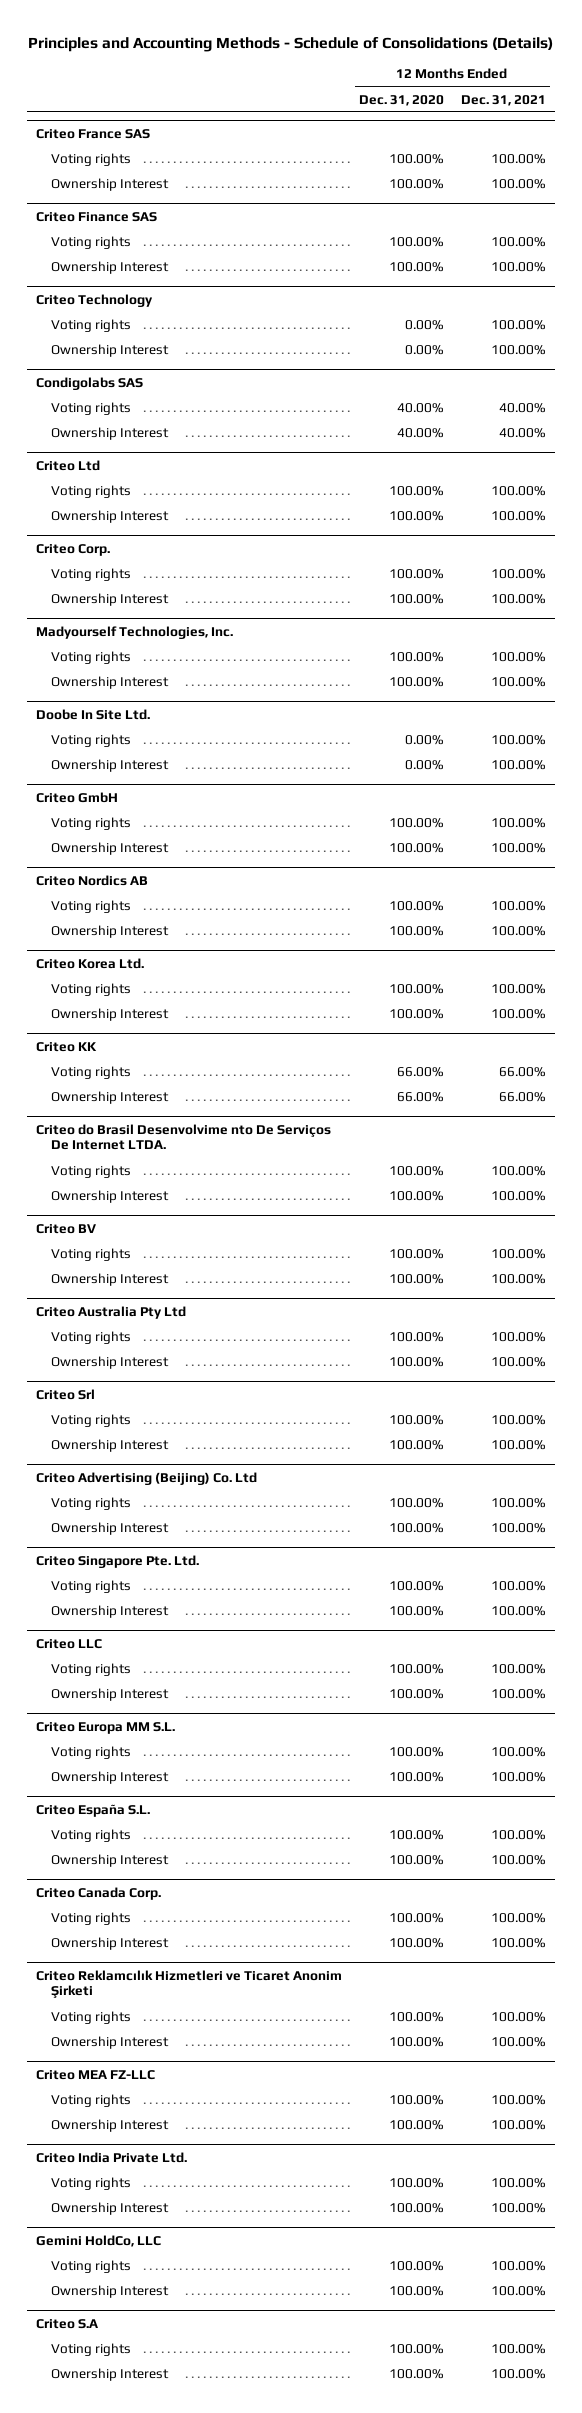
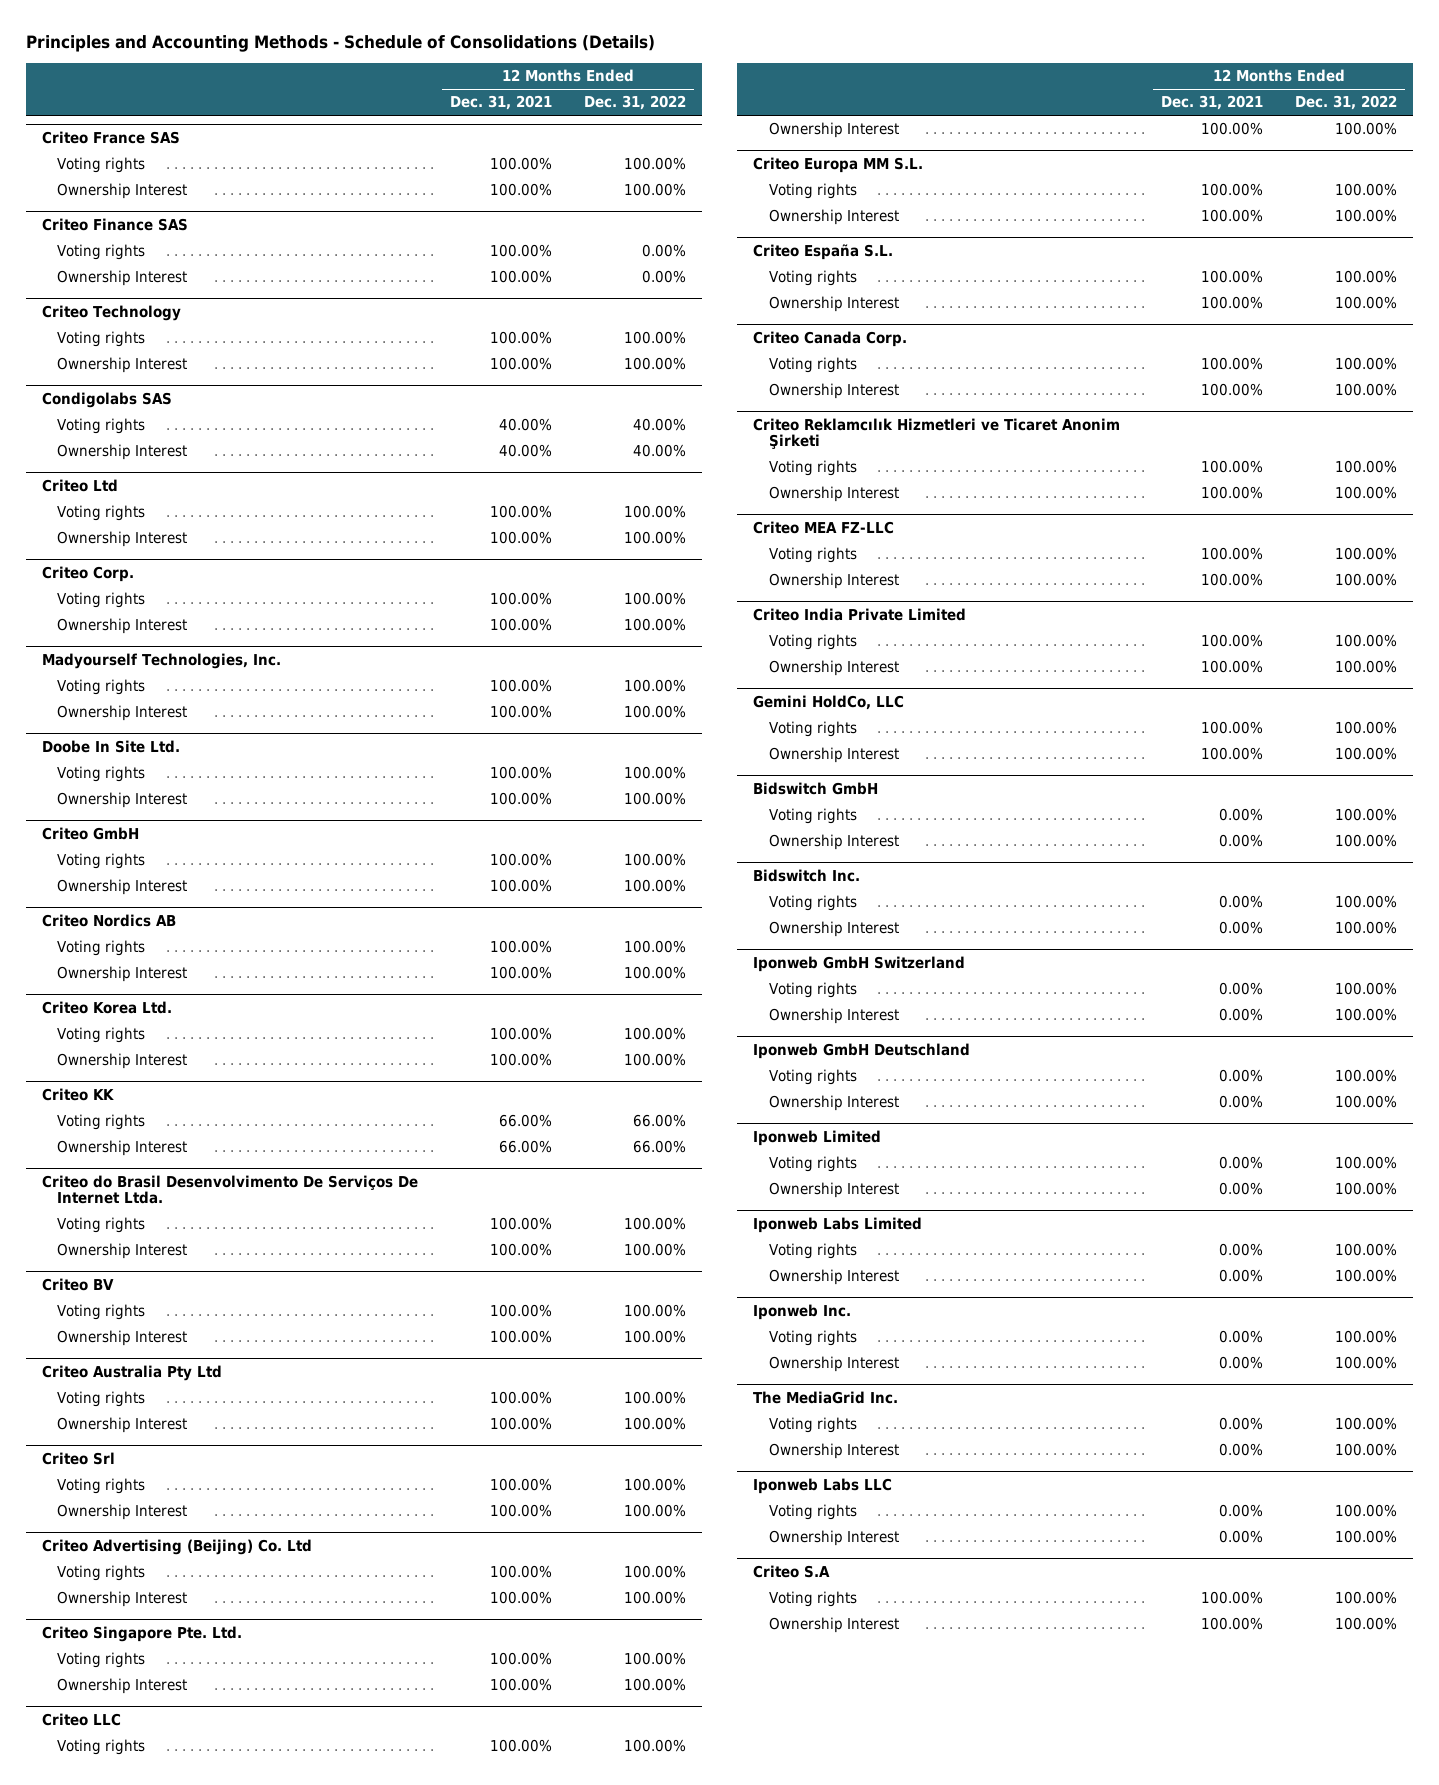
[358,94,444,106] Dec. 31, 2020 -> none
none -> [583,95,686,111] Dec. 31, 2022
[35,1123,331,1151] Criteo do Brasil Desenvolvime nto De Serviços De Internet LTDA. -> [42,1174,419,1205] Criteo do Brasil Desenvolvimento De Serviços De Internet Ltda.
[35,2151,187,2163] Criteo India Private Ltd. -> [753,607,967,621] Criteo India Private Limited
none -> [753,781,879,795] Bidswitch GmbH
none -> [768,808,857,825] Voting rights
none -> [768,834,899,851] Ownership Interest
none -> [753,868,861,882] Bidswitch Inc.
none -> [768,895,857,912] Voting rights
none -> [768,921,899,938] Ownership Interest
none -> [753,955,966,972] Iponweb GmbH Switzerland
none -> [768,982,857,999] Voting rights
none -> [768,1008,899,1025] Ownership Interest
none -> [753,1042,971,1059] Iponweb GmbH Deutschland
none -> [768,1069,857,1086] Voting rights
none -> [768,1095,899,1112] Ownership Interest
none -> [753,1129,882,1146] Iponweb Limited
none -> [768,1156,857,1173] Voting rights
none -> [768,1182,899,1199] Ownership Interest
none -> [753,1216,923,1233] Iponweb Labs Limited
none -> [768,1243,857,1260] Voting rights
none -> [768,1269,899,1286] Ownership Interest
none -> [753,1303,852,1320] Iponweb Inc.
none -> [768,1330,857,1347] Voting rights
none -> [768,1356,899,1373] Ownership Interest
none -> [753,1390,899,1404] The MediaGrid Inc.
none -> [768,1417,857,1434] Voting rights
none -> [768,1443,899,1460] Ownership Interest
none -> [753,1477,893,1494] Iponweb Labs LLC
none -> [768,1504,857,1521] Voting rights
none -> [768,1530,899,1547] Ownership Interest

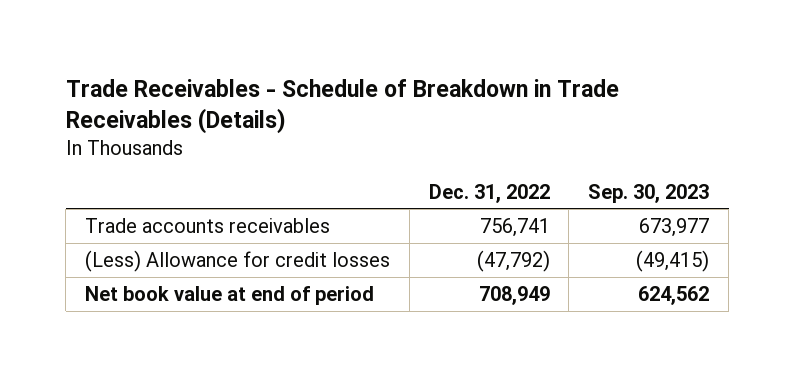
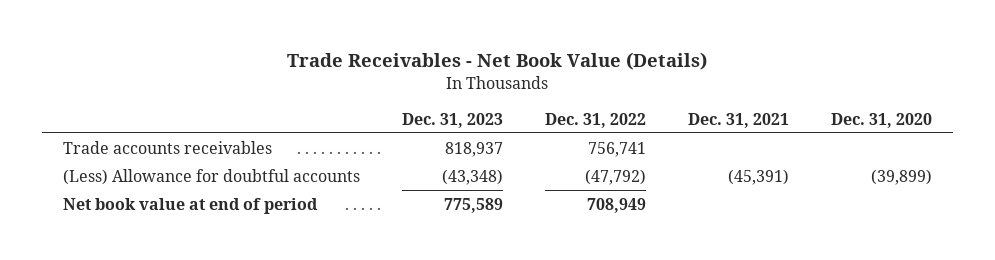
[65,78,619,134] Trade Receivables - Schedule of Breakdown in Trade Receivables (Details) -> [287,51,708,70] Trade Receivables - Net Book Value (Details)
[588,183,710,203] Sep. 30, 2023 -> none
none -> [401,112,503,128] Dec. 31, 2023
none -> [688,112,790,128] Dec. 31, 2021
none -> [831,112,933,128] Dec. 31, 2020
[85,249,391,272] (Less) Allowance for credit losses -> [62,168,360,185] (Less) Allowance for doubtful accounts

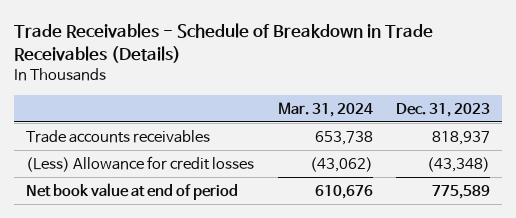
[287,51,708,70] Trade Receivables - Net Book Value (Details) -> [13,23,433,64] Trade Receivables - Schedule of Breakdown in Trade Receivables (Details)
[544,112,646,128] Dec. 31, 2022 -> none
[688,112,790,128] Dec. 31, 2021 -> none
[831,112,933,128] Dec. 31, 2020 -> none
none -> [277,101,373,117] Mar. 31, 2024
[62,168,360,185] (Less) Allowance for doubtful accounts -> [25,155,254,172] (Less) Allowance for credit losses

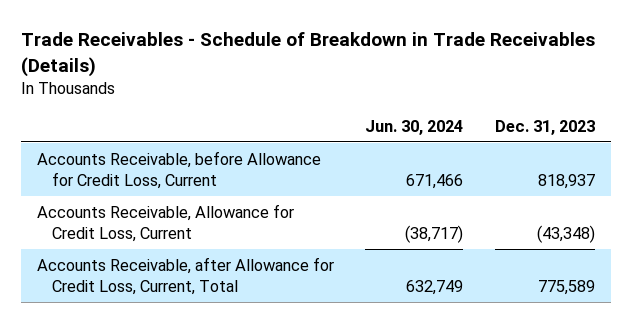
[277,101,373,117] Mar. 31, 2024 -> none
none -> [365,119,464,135] Jun. 30, 2024
[25,129,210,143] Trade accounts receivables -> [36,150,321,189] Accounts Receivable, before Allowance for Credit Loss, Current
[25,155,254,172] (Less) Allowance for credit losses -> [36,203,294,242] Accounts Receivable, Allowance for Credit Loss, Current
[25,182,238,200] Net book value at end of period -> [36,256,334,295] Accounts Receivable, after Allowance for Credit Loss, Current, Total

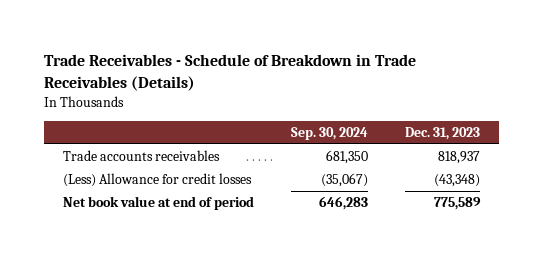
[365,119,464,135] Jun. 30, 2024 -> none
none -> [291,127,369,141] Sep. 30, 2024
[36,150,321,189] Accounts Receivable, before Allowance for Credit Loss, Current -> [62,150,220,162] Trade accounts receivables
[36,203,294,242] Accounts Receivable, Allowance for Credit Loss, Current -> [62,173,252,188] (Less) Allowance for credit losses
[36,256,334,295] Accounts Receivable, after Allowance for Credit Loss, Current, Total -> [62,196,254,211] Net book value at end of period

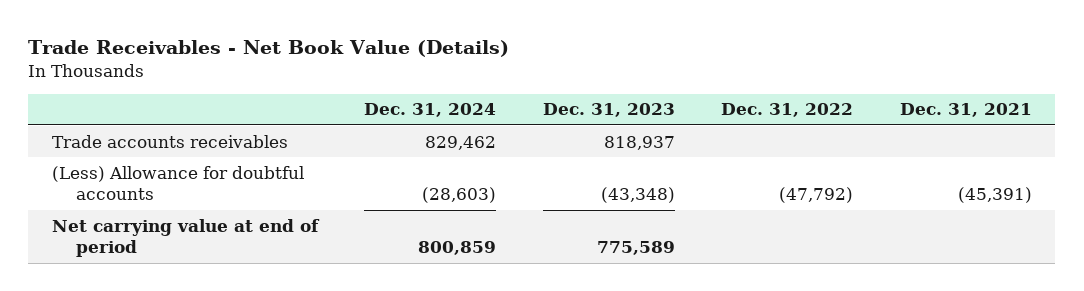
[44,54,417,92] Trade Receivables - Schedule of Breakdown in Trade Receivables (Details) -> [28,40,510,58] Trade Receivables - Net Book Value (Details)
[291,127,369,141] Sep. 30, 2024 -> none
none -> [364,103,497,118] Dec. 31, 2024
none -> [721,103,854,118] Dec. 31, 2022
none -> [899,103,1032,118] Dec. 31, 2021
[62,173,252,188] (Less) Allowance for credit losses -> [51,165,304,201] (Less) Allowance for doubtful accounts
[62,196,254,211] Net book value at end of period -> [51,218,320,258] Net carrying value at end of period

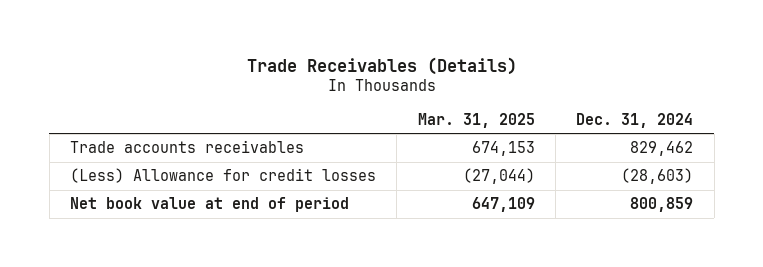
[28,40,510,58] Trade Receivables - Net Book Value (Details) -> [246,56,517,75] Trade Receivables (Details)
[542,103,675,118] Dec. 31, 2023 -> none
[721,103,854,118] Dec. 31, 2022 -> none
[899,103,1032,118] Dec. 31, 2021 -> none
none -> [417,112,535,128] Mar. 31, 2025
[51,165,304,201] (Less) Allowance for doubtful accounts -> [70,168,377,184] (Less) Allowance for credit losses
[51,218,320,258] Net carrying value at end of period -> [70,197,350,213] Net book value at end of period

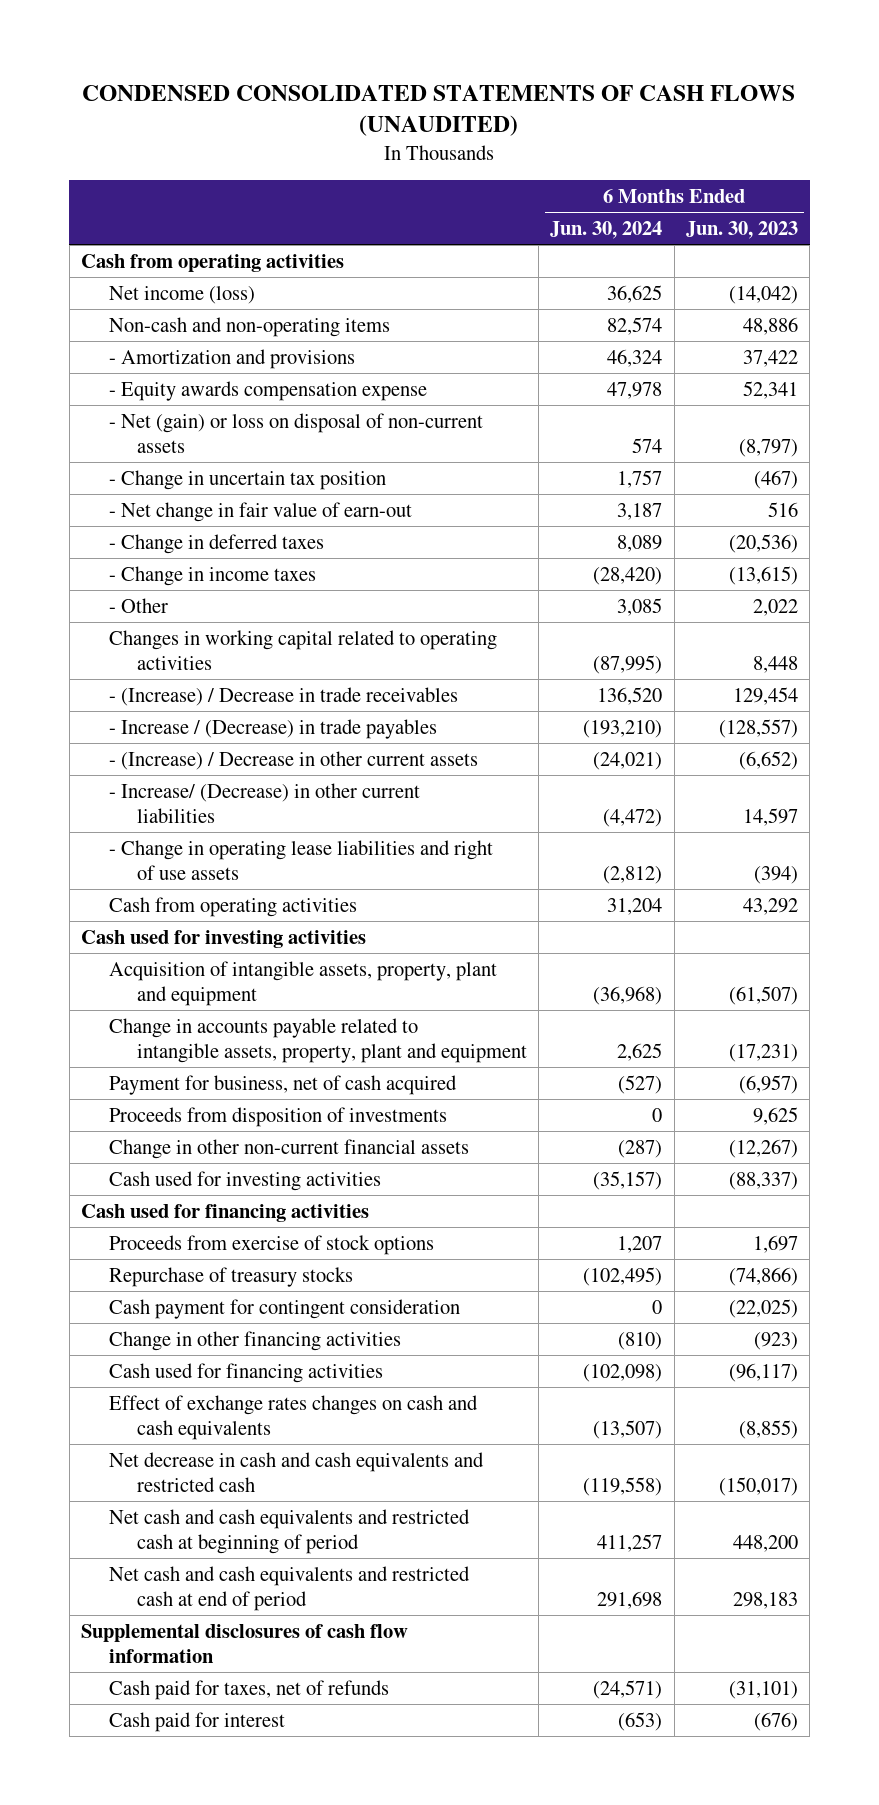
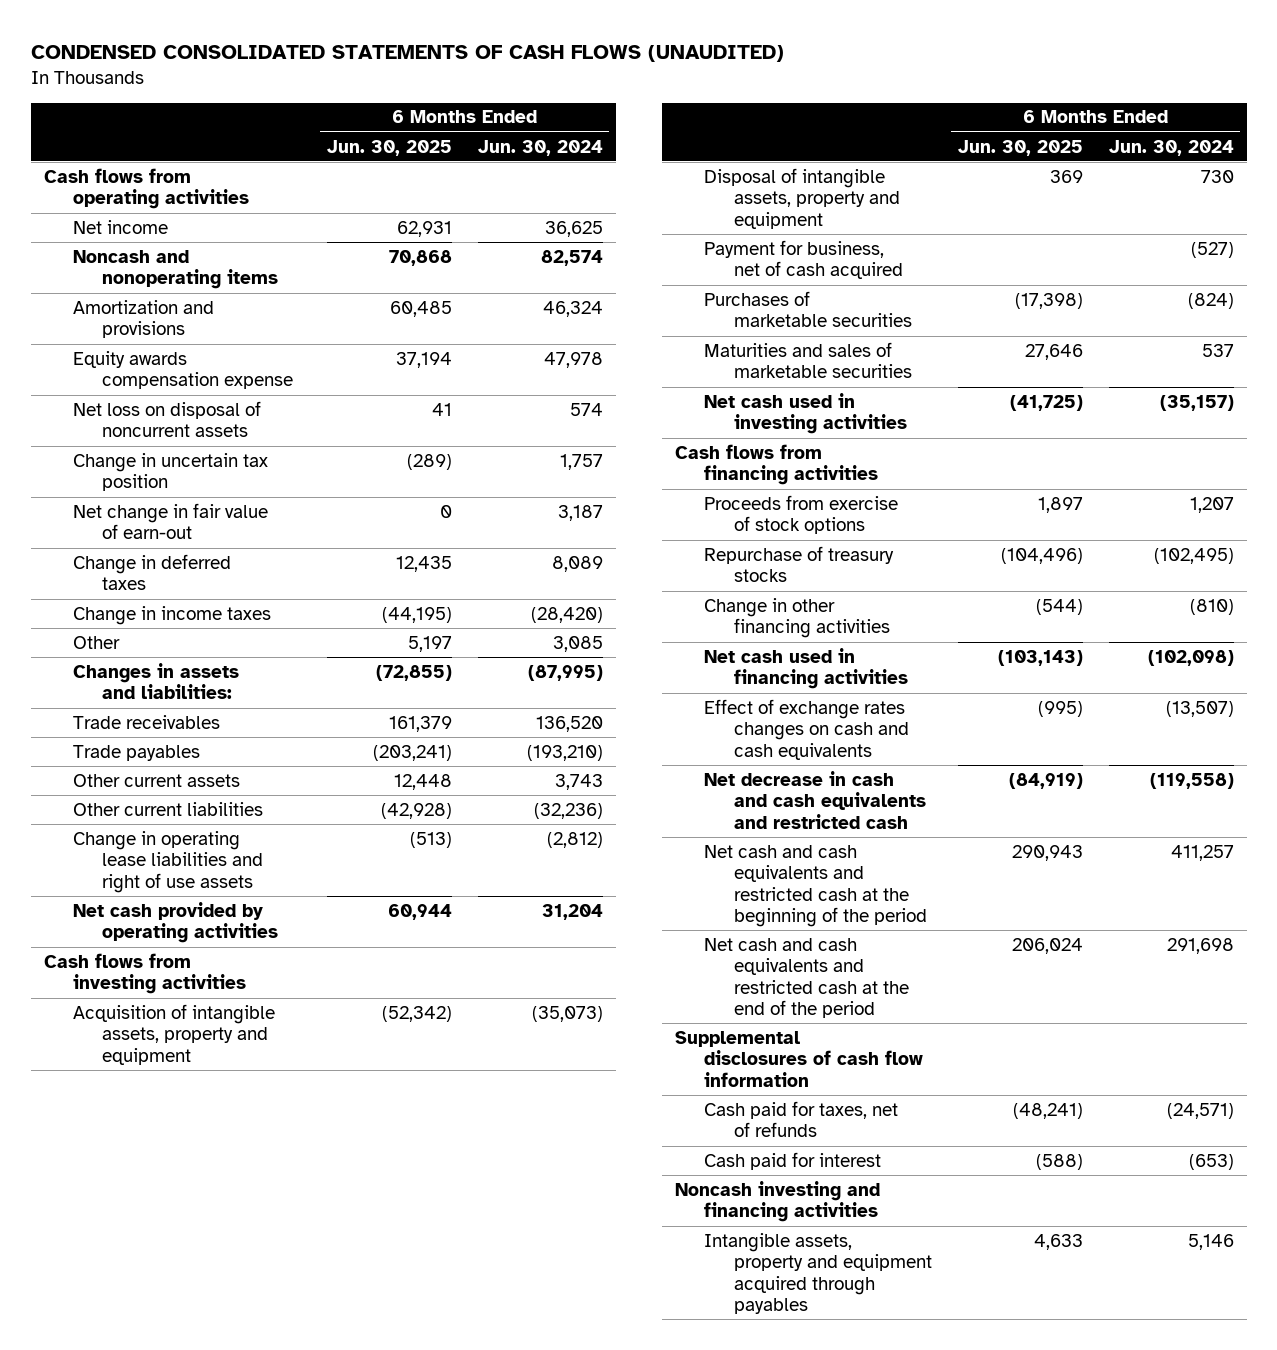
[686,221,799,240] Jun. 30, 2023 -> none
none -> [326,139,452,156] Jun. 30, 2025
[108,1017,527,1063] Change in accounts payable related to intangible assets, property, plant and equipment -> none
[80,253,344,272] Cash from operating activities -> [43,167,250,210] Cash flows from operating activities
[108,285,255,304] Net income (loss) -> [73,219,169,234] Net income
[108,316,390,337] Non-cash and non-operating items -> [73,249,279,290] Noncash and nonoperating items
[108,348,355,369] - Amortization and provisions -> [73,299,215,339] Amortization and provisions
[108,380,427,401] - Equity awards compensation expense -> [73,350,294,390] Equity awards compensation expense
[108,412,483,453] - Net (gain) or loss on disposal of non-current assets -> [73,400,262,438] Net loss on disposal of noncurrent assets
[108,469,386,490] - Change in uncertain tax position -> [73,452,269,492] Change in uncertain tax position
[108,501,412,522] - Net change in fair value of earn-out -> [73,502,269,540] Net change in fair value of earn-out
[108,533,324,554] - Change in deferred taxes -> [73,553,232,591] Change in deferred taxes
[108,565,316,586] - Change in income taxes -> [73,605,272,625] Change in income taxes
[108,597,168,613] - Other -> [73,635,121,649] Other
[108,629,497,670] Changes in working capital related to operating activities -> [73,662,240,700] Changes in assets and liabilities:
[108,686,458,706] - (Increase) / Decrease in trade receivables -> [73,714,221,729] Trade receivables
[108,718,437,739] - Increase / (Decrease) in trade payables -> [73,744,201,761] Trade payables
[108,750,478,770] - (Increase) / Decrease in other current assets -> [73,773,241,787] Other current assets
[593,751,663,770] (24,021) -> [554,773,603,790] 3,743
[108,782,420,823] - Increase/ (Decrease) in other current liabilities -> [73,801,264,816] Other current liabilities
[603,808,663,827] (4,472) -> [533,802,603,819] (32,236)
[108,839,493,880] - Change in operating lease liabilities and right of use assets -> [73,830,264,893] Change in operating lease liabilities and right of use assets
[108,896,357,917] Cash from operating activities -> [73,901,279,944] Net cash provided by operating activities
[80,929,366,948] Cash used for investing activities -> [43,952,247,995] Cash flows from investing activities
[108,960,497,1006] Acquisition of intangible assets, property, plant and equipment -> [73,1003,276,1065] Acquisition of intangible assets, property and equipment
[593,985,663,1005] (36,968) -> [531,1005,603,1022] (35,073)
none -> [704,167,900,229] Disposal of intangible assets, property and equipment
[108,1106,447,1127] Proceeds from disposition of investments -> none
[108,1138,469,1159] Change in other non-current financial assets -> none
none -> [704,290,912,328] Purchases of marketable securities
none -> [704,341,912,379] Maturities and sales of marketable securities
[108,1170,381,1191] Cash used for investing activities -> [704,392,907,435] Net cash used in investing activities
[80,1203,369,1222] Cash used for financing activities -> [674,443,879,486] Cash flows from financing activities
[108,1298,460,1319] Cash payment for contingent consideration -> none
[108,1362,383,1383] Cash used for financing activities -> [704,647,908,690] Net cash used in financing activities
[108,1508,470,1554] Net cash and cash equivalents and restricted cash at beginning of period -> [704,844,927,928] Net cash and cash equivalents and restricted cash at the beginning of the period
[108,1565,470,1611] Net cash and cash equivalents and restricted cash at end of period -> [704,937,909,1019] Net cash and cash equivalents and restricted cash at the end of the period
none -> [674,1180,880,1223] Noncash investing and financing activities
none -> [704,1232,932,1315] Intangible assets, property and equipment acquired through payables

